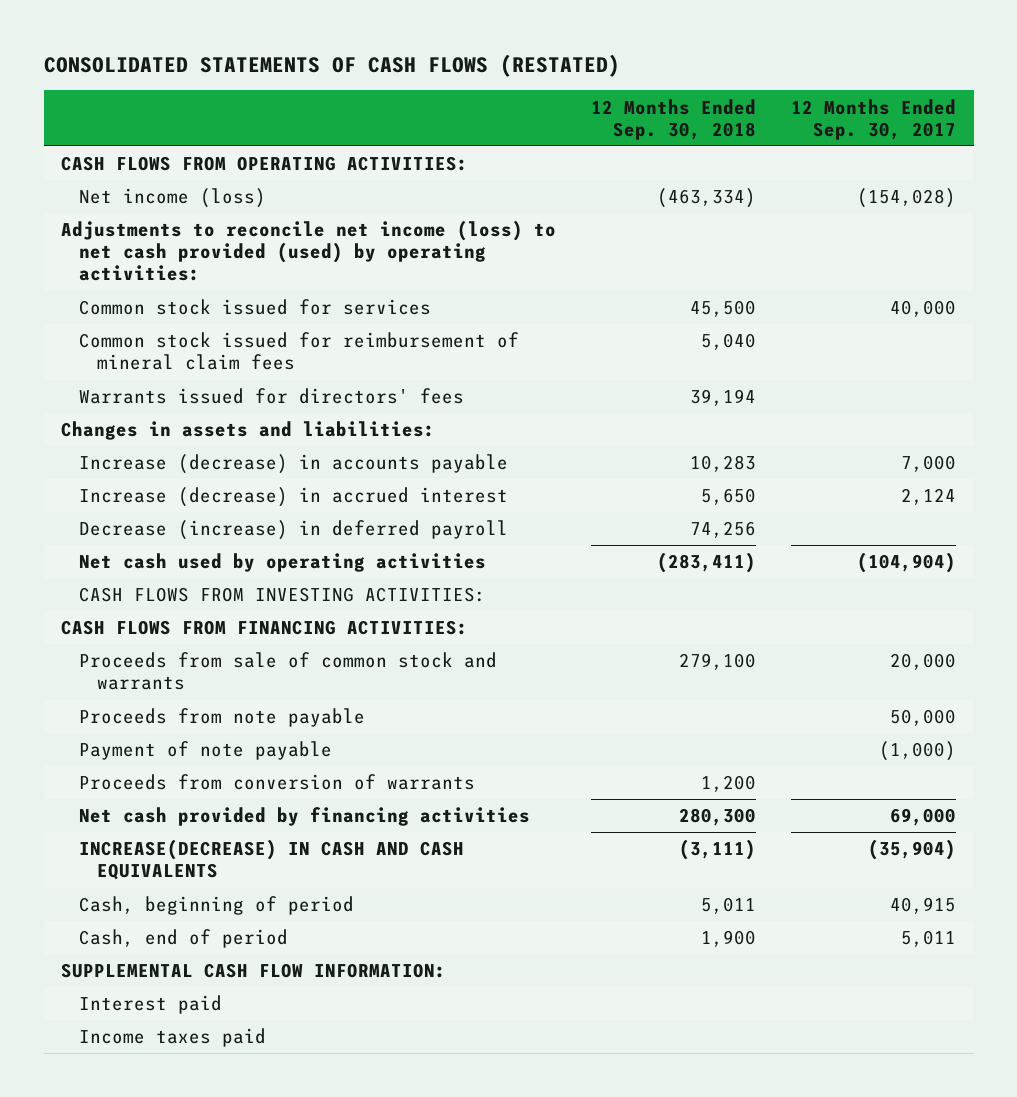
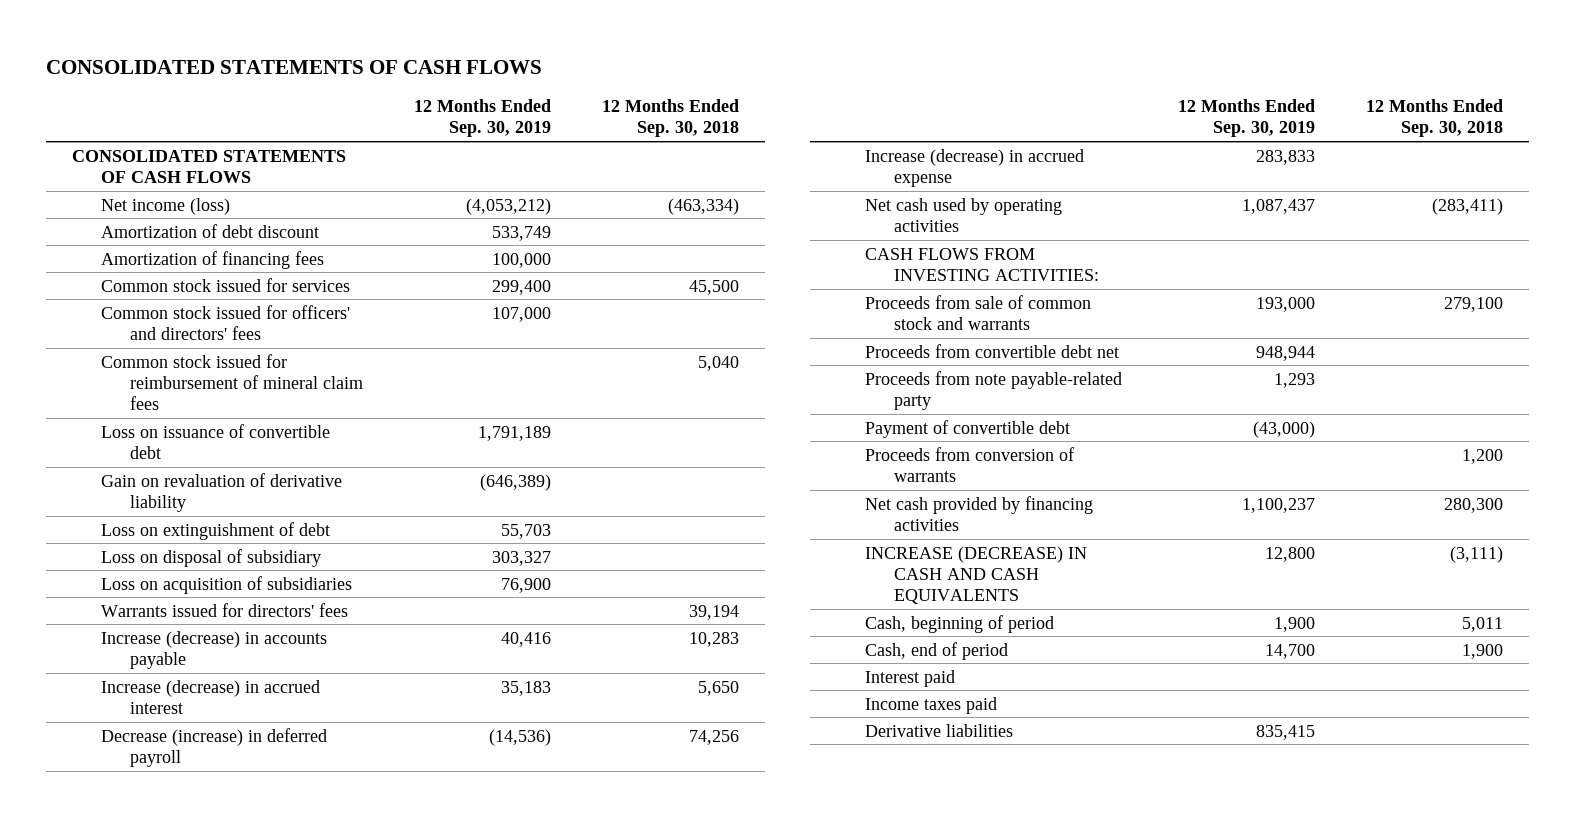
[43,54,620,78] CONSOLIDATED STATEMENTS OF CASH FLOWS (RESTATED) -> [46,60,543,75] CONSOLIDATED STATEMENTS OF CASH FLOWS
[791,98,957,140] 12 Months Ended Sep. 30, 2017 -> none
none -> [413,98,551,138] 12 Months Ended Sep. 30, 2019
[61,156,469,172] CASH FLOWS FROM OPERATING ACTIVITIES: -> none
none -> [71,149,346,183] CONSOLIDATED STATEMENTS OF CASH FLOWS
[61,220,557,282] Adjustments to reconcile net income (loss) to net cash provided (used) by operating activities: -> none
none -> [100,223,319,238] Amortization of debt discount
none -> [100,250,324,269] Amortization of financing fees
none -> [100,304,350,340] Common stock issued for officers' and directors' fees
none -> [100,423,330,459] Loss on issuance of convertible debt
none -> [100,472,342,512] Gain on revaluation of derivative liability
none -> [100,521,330,540] Loss on extinguishment of debt
none -> [100,548,321,567] Loss on disposal of subsidiary
none -> [100,575,352,594] Loss on acquisition of subsidiaries
[61,421,436,441] Changes in assets and liabilities: -> none
none -> [864,148,1084,187] Increase (decrease) in accrued expense
[61,620,469,636] CASH FLOWS FROM FINANCING ACTIVITIES: -> none
[79,741,333,761] Payment of note payable -> none
none -> [864,343,1119,358] Proceeds from convertible debt net
[79,708,366,728] Proceeds from note payable -> [864,370,1122,410] Proceeds from note payable-related party
none -> [864,419,1070,438] Payment of convertible debt
[79,839,465,881] INCREASE(DECREASE) IN CASH AND CASH EQUIVALENTS -> [864,545,1087,605] INCREASE (DECREASE) IN CASH AND CASH EQUIVALENTS
[61,963,447,979] SUPPLEMENTAL CASH FLOW INFORMATION: -> none
none -> [864,723,1013,737] Derivative liabilities

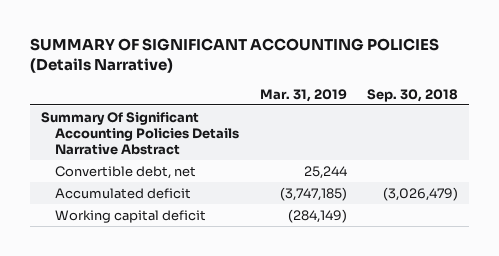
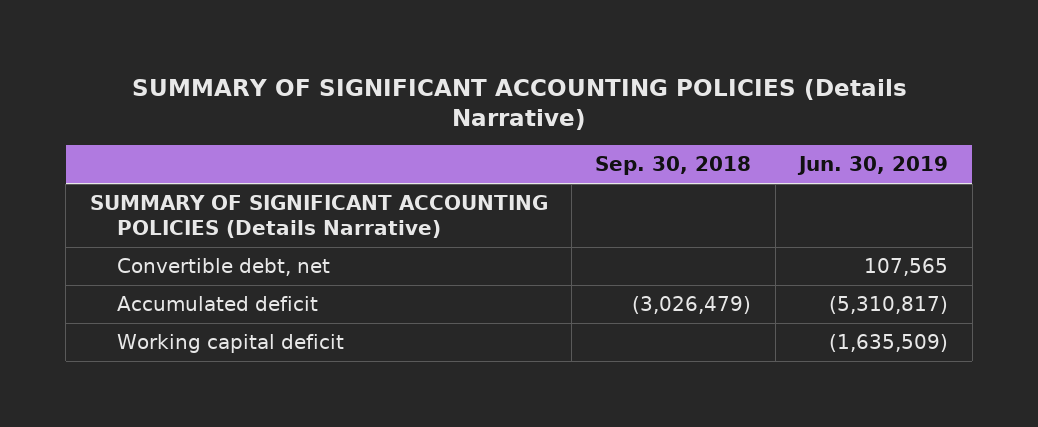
[259,88,347,102] Mar. 31, 2019 -> none
none -> [797,156,949,176] Jun. 30, 2019
[40,111,239,156] Summary Of Significant Accounting Policies Details Narrative Abstract -> [89,194,548,238] SUMMARY OF SIGNIFICANT ACCOUNTING POLICIES (Details Narrative)

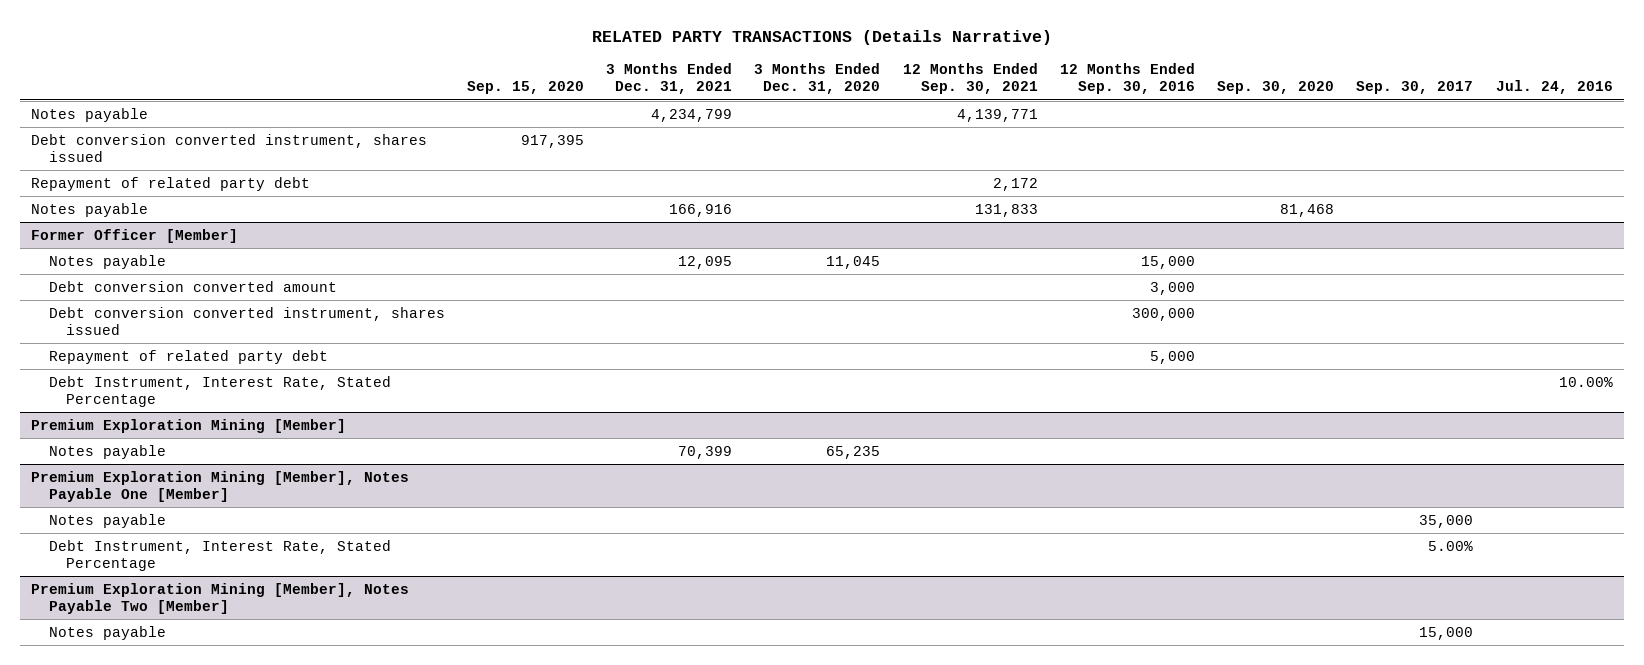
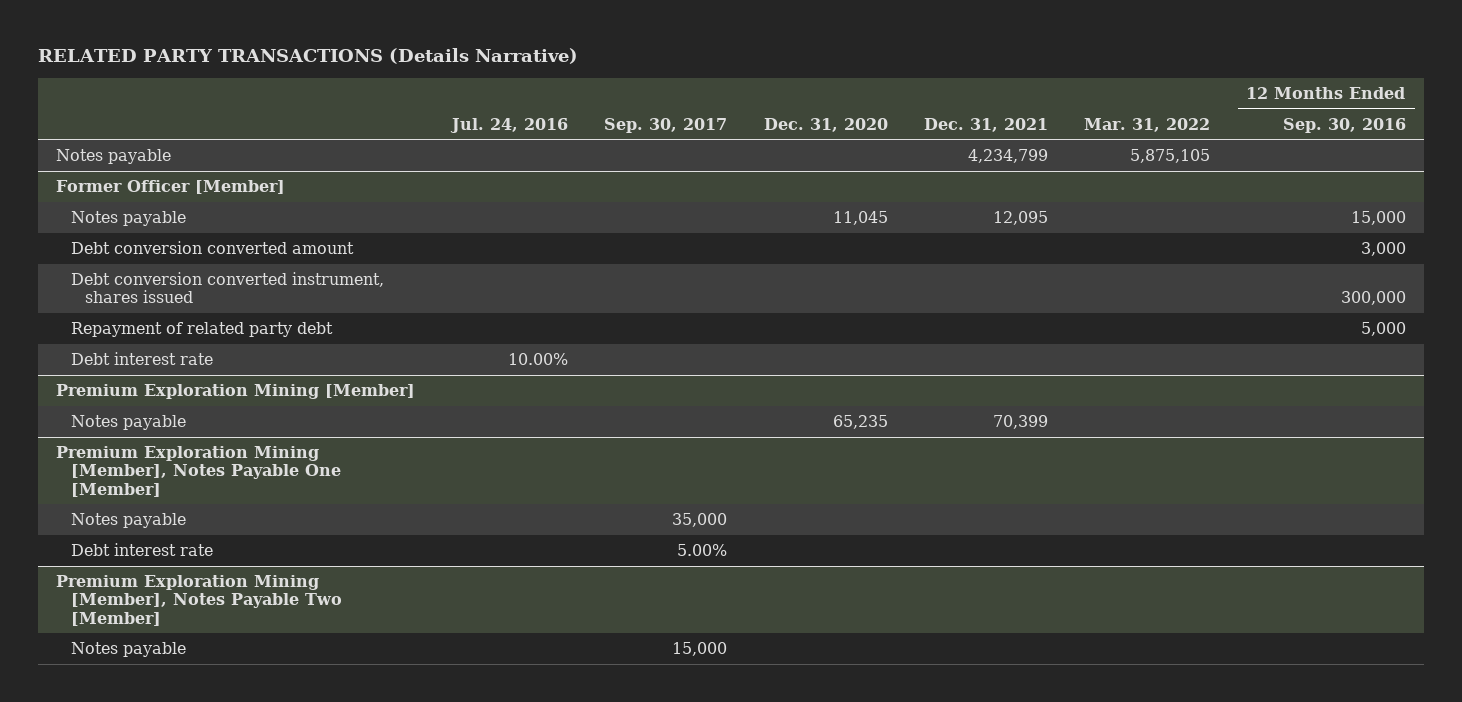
[466,81,584,95] Sep. 15, 2020 -> none
[606,63,733,95] 3 Months Ended Dec. 31, 2021 -> none
[754,63,881,95] 3 Months Ended Dec. 31, 2020 -> none
[902,63,1038,95] 12 Months Ended Sep. 30, 2021 -> none
[1217,81,1335,95] Sep. 30, 2020 -> none
none -> [763,117,888,132] Dec. 31, 2020
none -> [923,117,1048,132] Dec. 31, 2021
none -> [1084,117,1211,132] Mar. 31, 2022
[31,133,428,162] Debt conversion converted instrument, shares issued -> none
[31,176,311,191] Repayment of related party debt -> none
[31,202,149,217] Notes payable -> none
[48,375,391,407] Debt Instrument, Interest Rate, Stated Percentage -> [70,351,213,365] Debt interest rate
[48,539,391,571] Debt Instrument, Interest Rate, Stated Percentage -> [70,542,213,556] Debt interest rate

